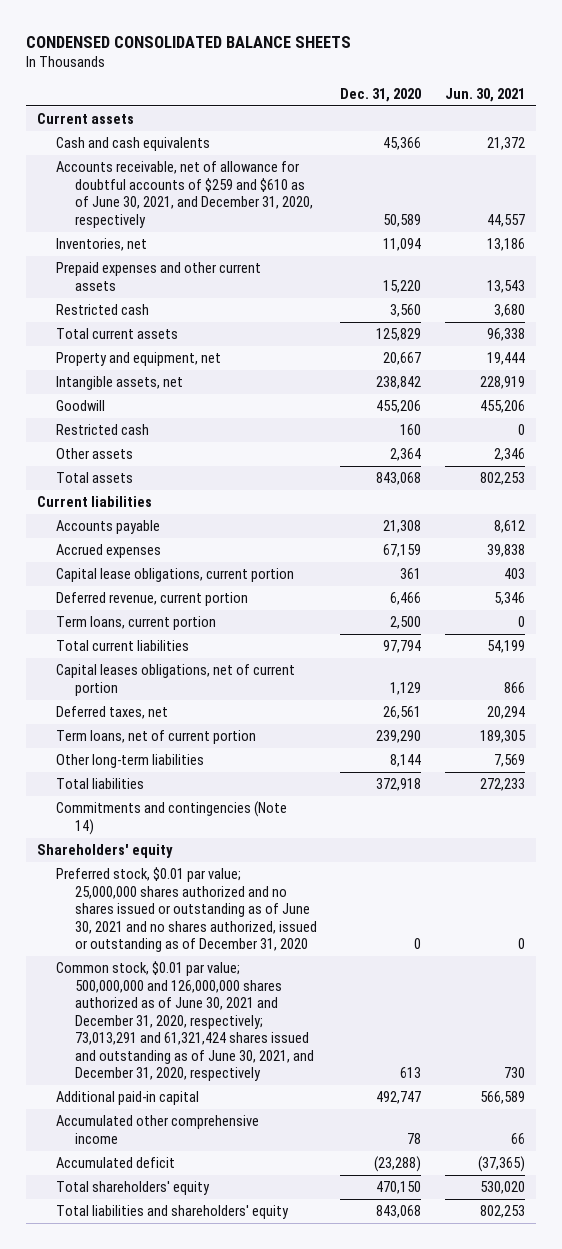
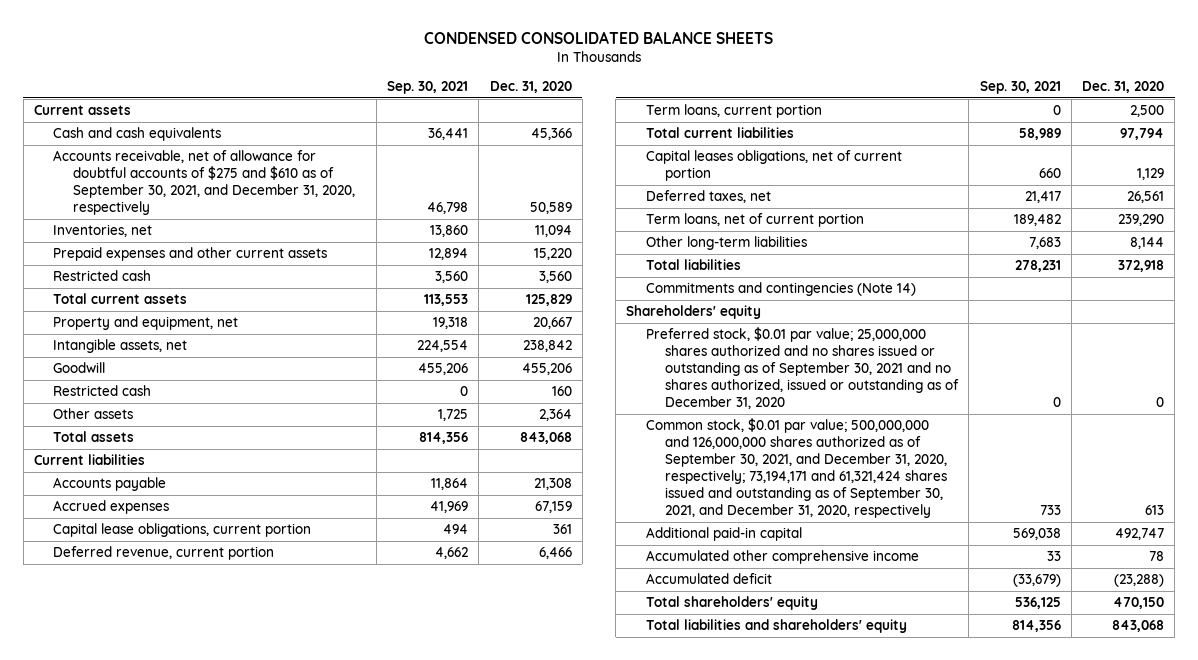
[444,87,525,102] Jun. 30, 2021 -> none
none -> [387,81,469,95] Sep. 30, 2021
[56,161,314,228] Accounts receivable, net of allowance for doubtful accounts of $259 and $610 as of June 30, 2021, and December 31, 2020, respectively -> [53,150,355,216] Accounts receivable, net of allowance for doubtful accounts of $275 and $610 as of September 30, 2021, and December 31, 2020, respectively
[56,867,318,953] Preferred stock, $0.01 par value; 25,000,000 shares authorized and no shares issued or outstanding as of June 30, 2021 and no shares authorized, issued or outstanding as of December 31, 2020 -> [645,327,960,410] Preferred stock, $0.01 par value; 25,000,000 shares authorized and no shares issued or outstanding as of September 30, 2021 and no shares authorized, issued or outstanding as of December 31, 2020
[56,961,315,1082] Common stock, $0.01 par value; 500,000,000 and 126,000,000 shares authorized as of June 30, 2021 and December 31, 2020, respectively; 73,013,291 and 61,321,424 shares issued and outstanding as of June 30, 2021, and December 31, 2020, respectively -> [645,418,948,519] Common stock, $0.01 par value; 500,000,000 and 126,000,000 shares authorized as of September 30, 2021, and December 31, 2020, respectively; 73,194,171 and 61,321,424 shares issued and outstanding as of September 30, 2021, and December 31, 2020, respectively

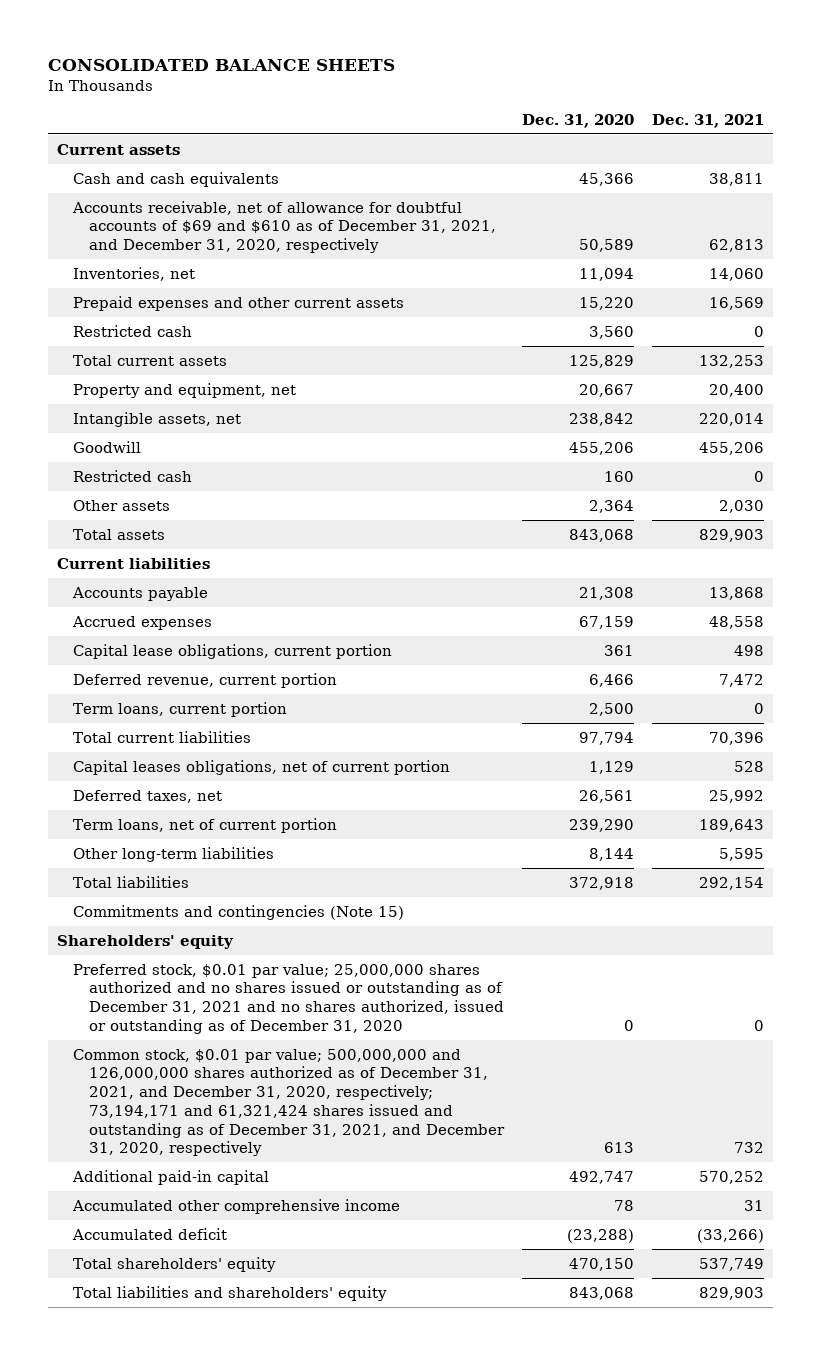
[423,30,773,44] CONDENSED CONSOLIDATED BALANCE SHEETS -> [47,58,395,71] CONSOLIDATED BALANCE SHEETS
[387,81,469,95] Sep. 30, 2021 -> none
none -> [652,114,765,129] Dec. 31, 2021
[53,150,355,216] Accounts receivable, net of allowance for doubtful accounts of $275 and $610 as of September 30, 2021, and December 31, 2020, respectively -> [71,200,496,254] Accounts receivable, net of allowance for doubtful accounts of $69 and $610 as of December 31, 2021, and December 31, 2020, respectively
[645,282,916,297] Commitments and contingencies (Note 14) -> [72,904,404,920] Commitments and contingencies (Note 15)
[645,327,960,410] Preferred stock, $0.01 par value; 25,000,000 shares authorized and no shares issued or outstanding as of September 30, 2021 and no shares authorized, issued or outstanding as of December 31, 2020 -> [72,963,504,1034] Preferred stock, $0.01 par value; 25,000,000 shares authorized and no shares issued or outstanding as of December 31, 2021 and no shares authorized, issued or outstanding as of December 31, 2020
[645,418,948,519] Common stock, $0.01 par value; 500,000,000 and 126,000,000 shares authorized as of September 30, 2021, and December 31, 2020, respectively; 73,194,171 and 61,321,424 shares issued and outstanding as of September 30, 2021, and December 31, 2020, respectively -> [72,1048,505,1157] Common stock, $0.01 par value; 500,000,000 and 126,000,000 shares authorized as of December 31, 2021, and December 31, 2020, respectively; 73,194,171 and 61,321,424 shares issued and outstanding as of December 31, 2021, and December 31, 2020, respectively

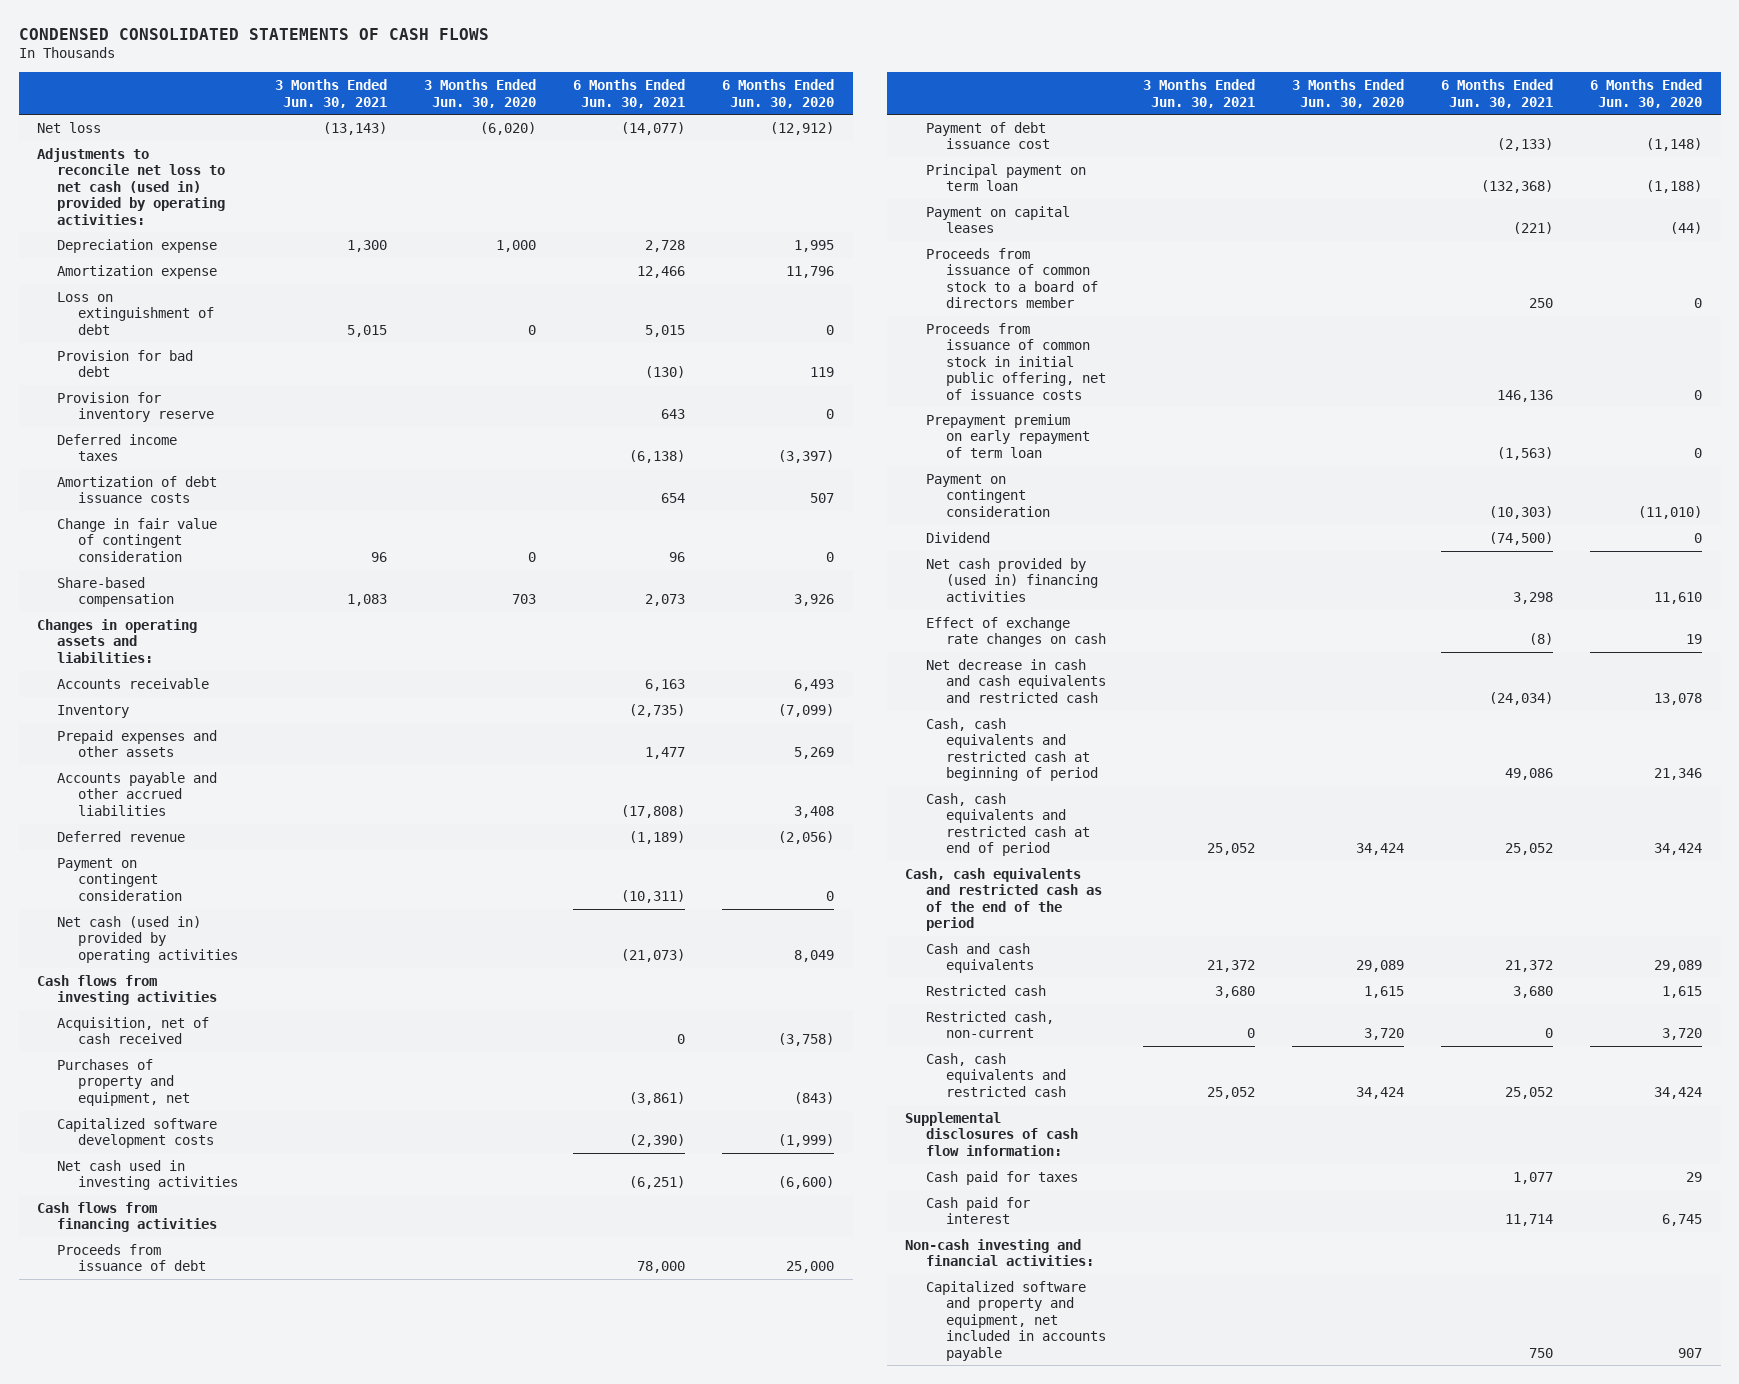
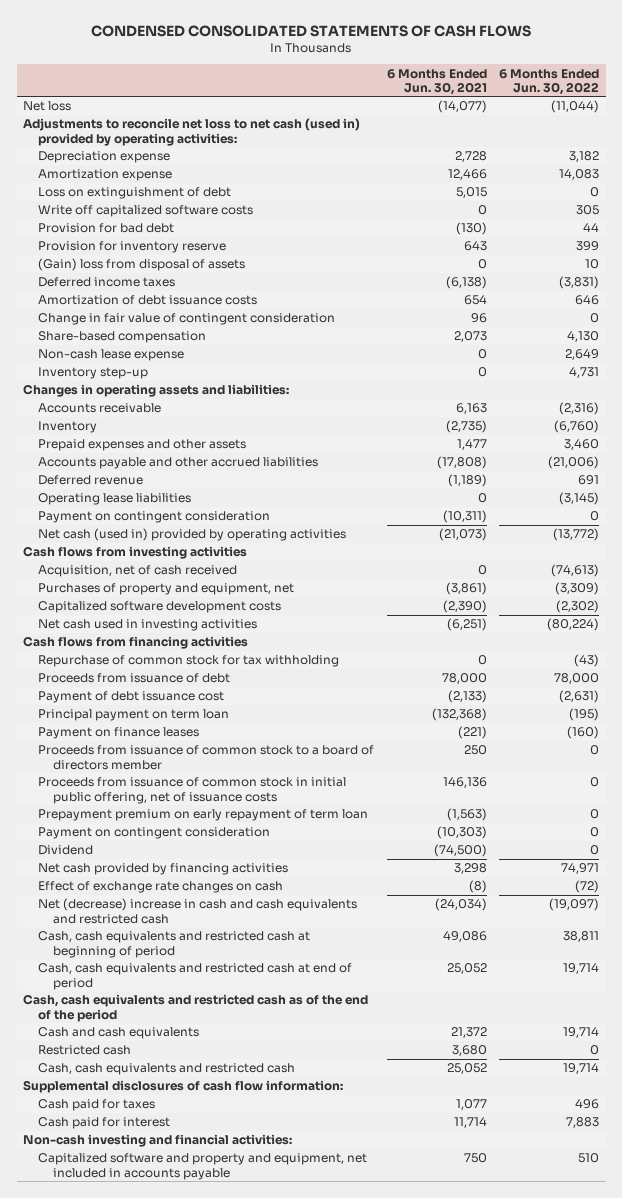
[274,79,387,108] 3 Months Ended Jun. 30, 2021 -> none
[423,79,536,108] 3 Months Ended Jun. 30, 2020 -> none
[722,79,835,108] 6 Months Ended Jun. 30, 2020 -> none
none -> [499,68,600,95] 6 Months Ended Jun. 30, 2022
none -> [37,205,253,218] Write off capitalized software costs
none -> [37,258,245,272] (Gain) loss from disposal of assets
none -> [37,349,184,362] Non-cash lease expense
none -> [37,367,148,380] Inventory step-up
none -> [37,493,191,506] Operating lease liabilities
none -> [37,655,339,668] Repurchase of common stock for tax withholding
[925,205,1070,234] Payment on capital leases -> [37,727,199,740] Payment on finance leases
[925,557,1099,602] Net cash provided by (used in) financing activities -> [37,863,288,876] Net cash provided by financing activities
[925,658,1107,703] Net decrease in cash and cash equivalents and restricted cash -> [37,898,357,924] Net (decrease) increase in cash and cash equivalents and restricted cash
[925,1010,1054,1039] Restricted cash, non-current -> none

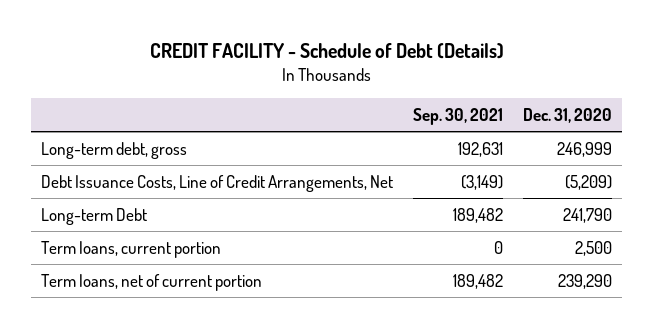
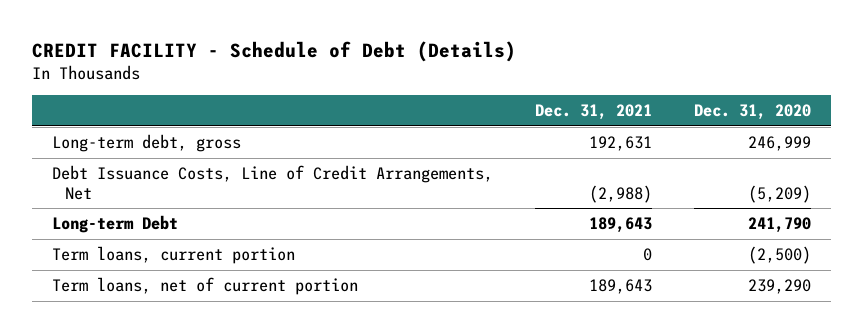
[413,107,504,125] Sep. 30, 2021 -> none
none -> [534,104,652,121] Dec. 31, 2021
[575,240,613,256] 2,500 -> [747,245,811,264] (2,500)

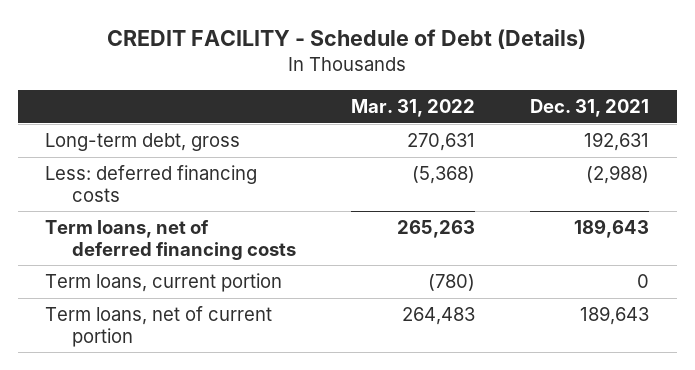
[693,104,811,121] Dec. 31, 2020 -> none
none -> [351,98,476,117] Mar. 31, 2022
[52,164,494,200] Debt Issuance Costs, Line of Credit Arrangements, Net -> [45,165,258,202] Less: deferred financing costs
[52,214,179,233] Long-term Debt -> [45,220,297,260] Term loans, net of deferred financing costs

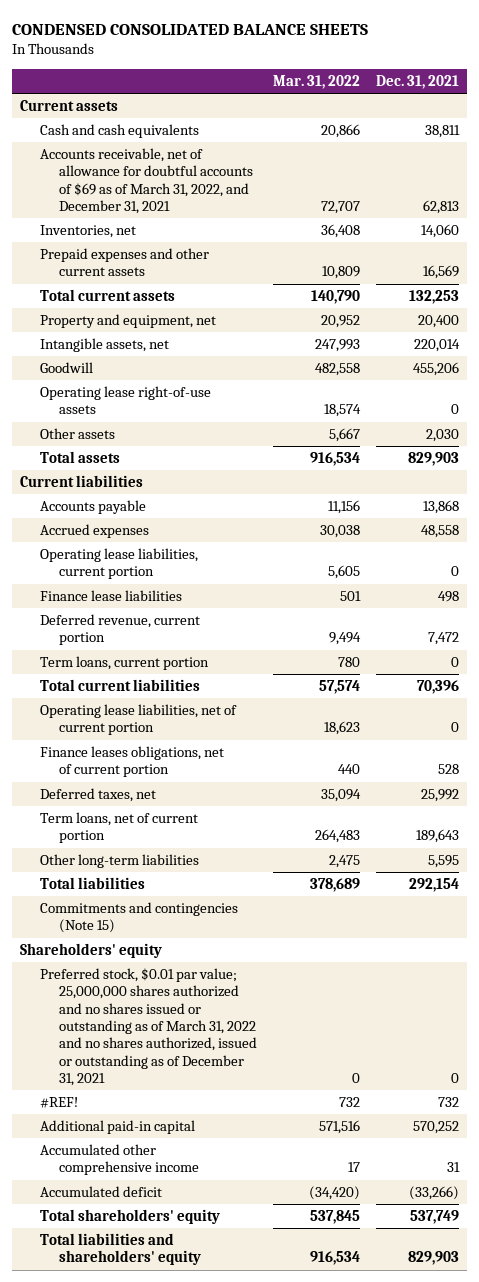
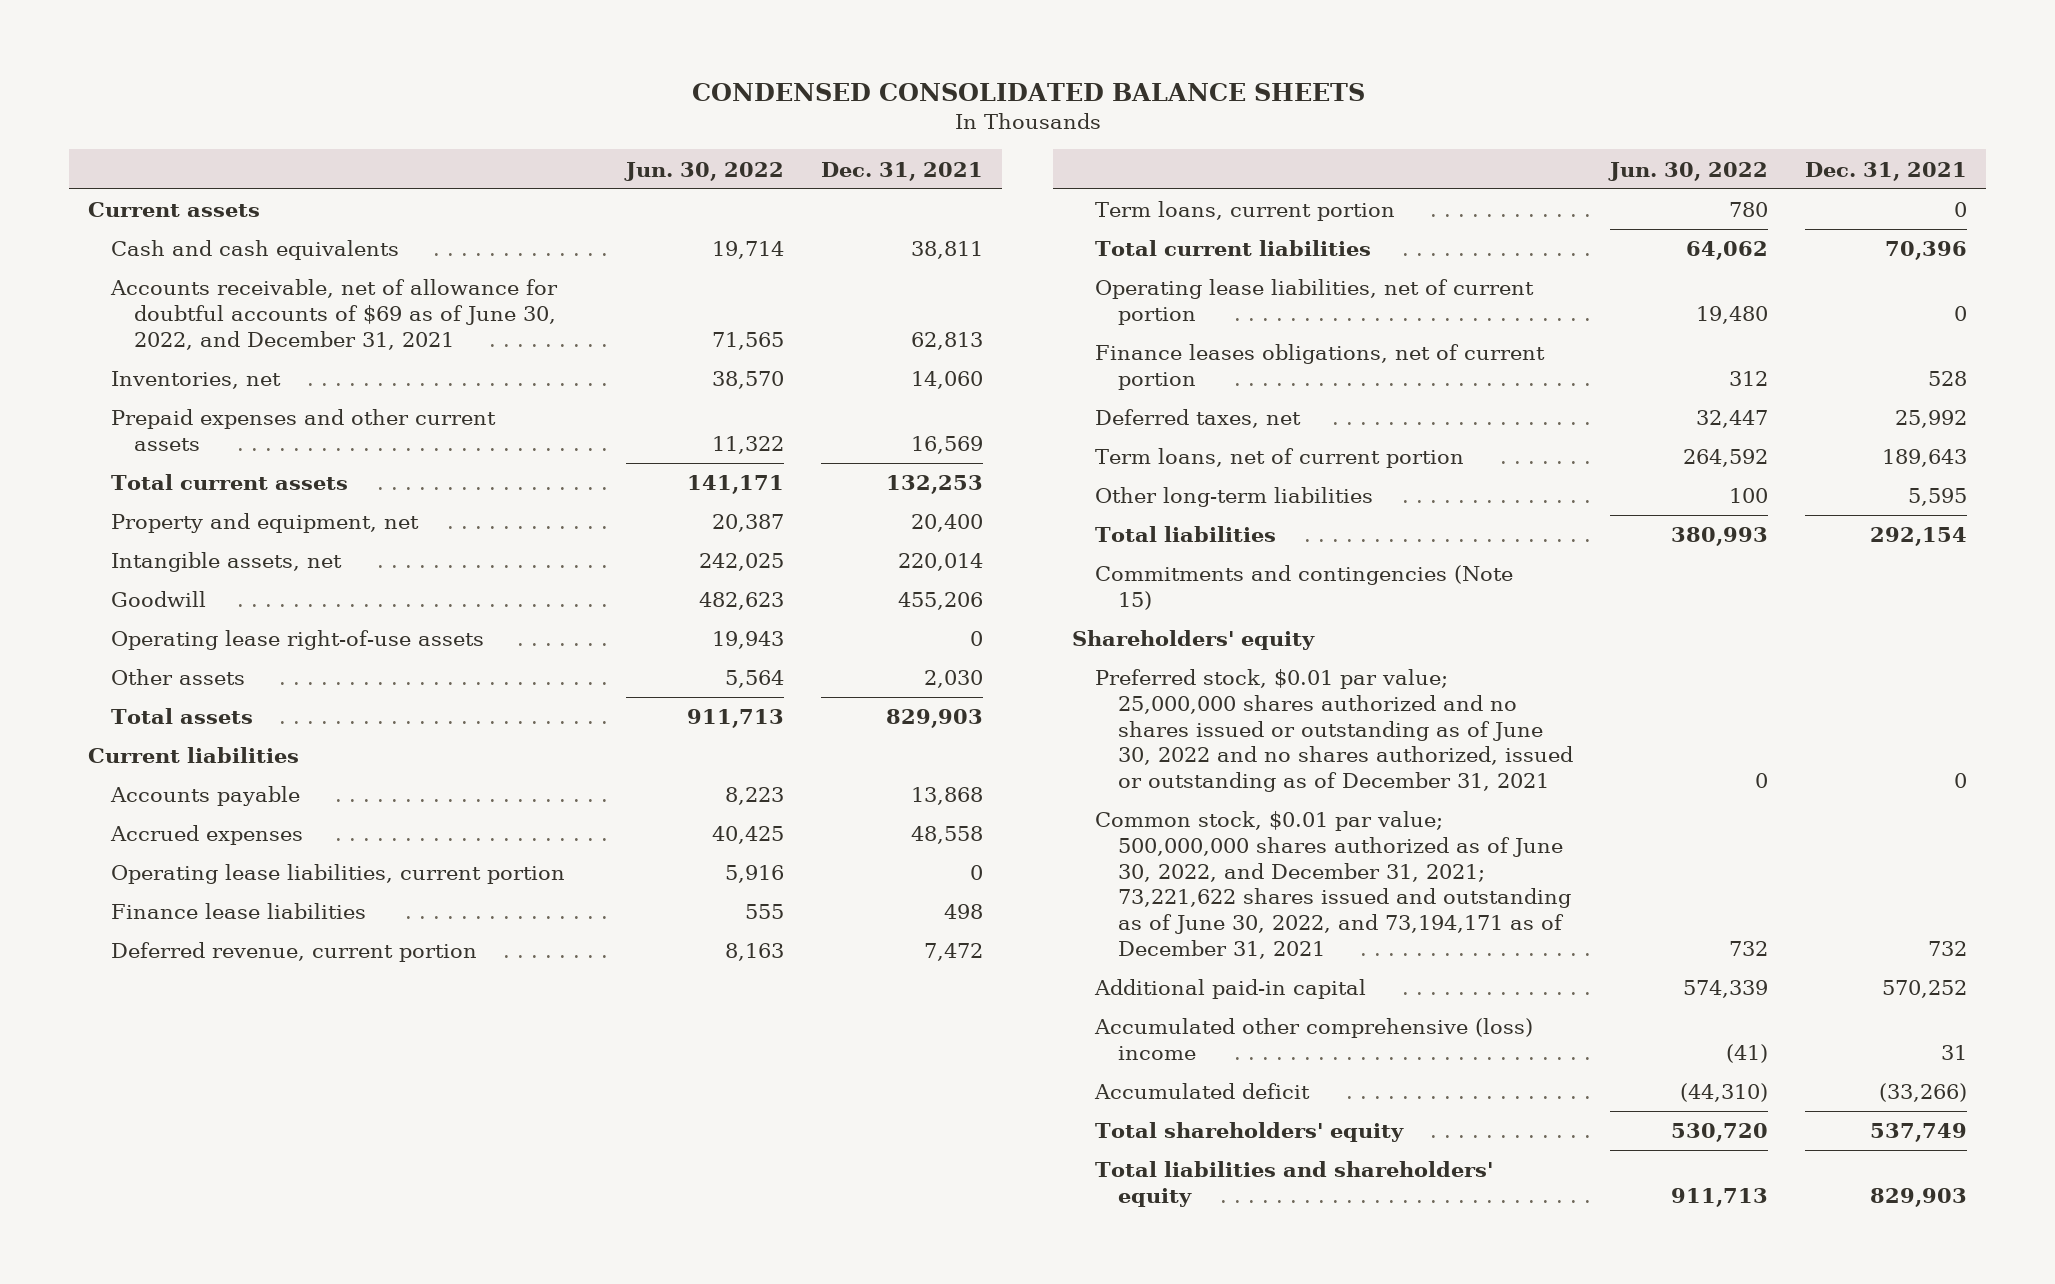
[273,75,361,90] Mar. 31, 2022 -> none
none -> [624,161,785,181] Jun. 30, 2022
[39,148,254,214] Accounts receivable, net of allowance for doubtful accounts of $69 as of March 31, 2022, and December 31, 2021 -> [110,279,559,350] Accounts receivable, net of allowance for doubtful accounts of $69 as of June 30, 2022, and December 31, 2021
[39,968,258,1086] Preferred stock, $0.01 par value; 25,000,000 shares authorized and no shares issued or outstanding as of March 31, 2022 and no shares authorized, issued or outstanding as of December 31, 2021 -> [1094,669,1573,792] Preferred stock, $0.01 par value; 25,000,000 shares authorized and no shares issued or outstanding as of June 30, 2022 and no shares authorized, issued or outstanding as of December 31, 2021
[39,1097,78,1109] #REF! -> [1094,811,1571,959] Common stock, $0.01 par value; 500,000,000 shares authorized as of June 30, 2022, and December 31, 2021; 73,221,622 shares issued and outstanding as of June 30, 2022, and 73,194,171 as of December 31, 2021
[39,1144,200,1176] Accumulated other comprehensive income -> [1093,1018,1533,1060] Accumulated other comprehensive (loss) income

